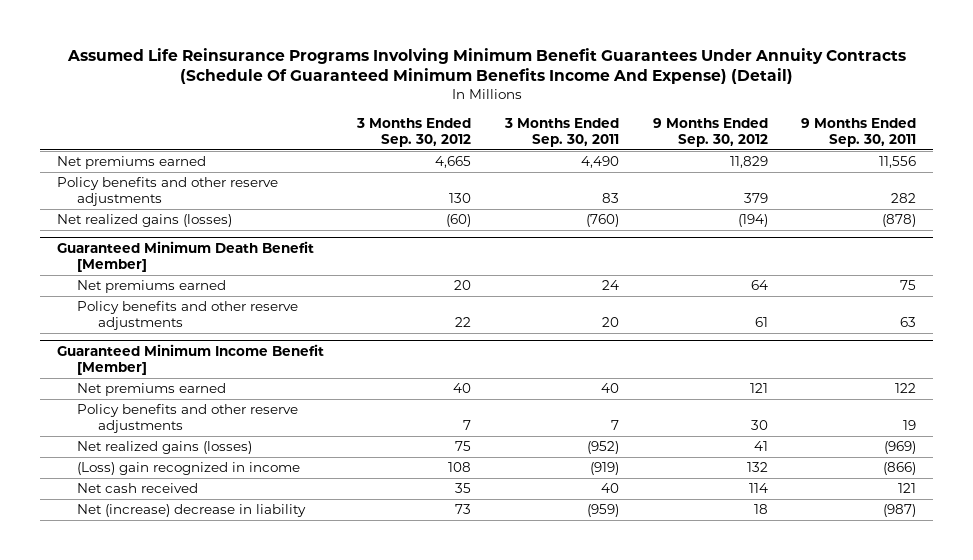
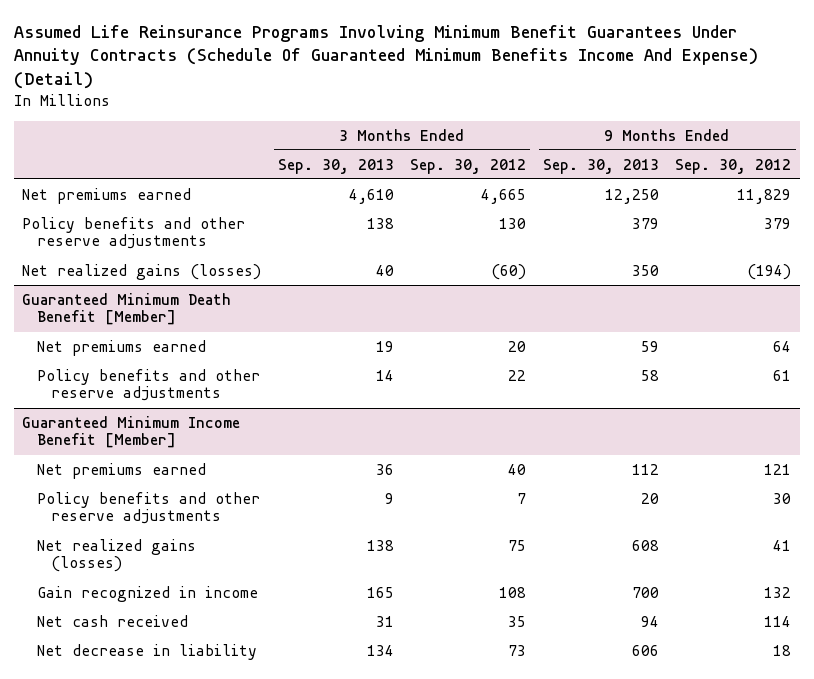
[504,118,620,147] 3 Months Ended Sep. 30, 2011 -> none
[801,118,917,147] 9 Months Ended Sep. 30, 2011 -> none
none -> [277,158,394,174] Sep. 30, 2013
none -> [542,158,659,174] Sep. 30, 2013
[77,462,301,476] (Loss) gain recognized in income -> [36,585,258,602] Gain recognized in income
[77,504,307,518] Net (increase) decrease in liability -> [36,643,257,660] Net decrease in liability

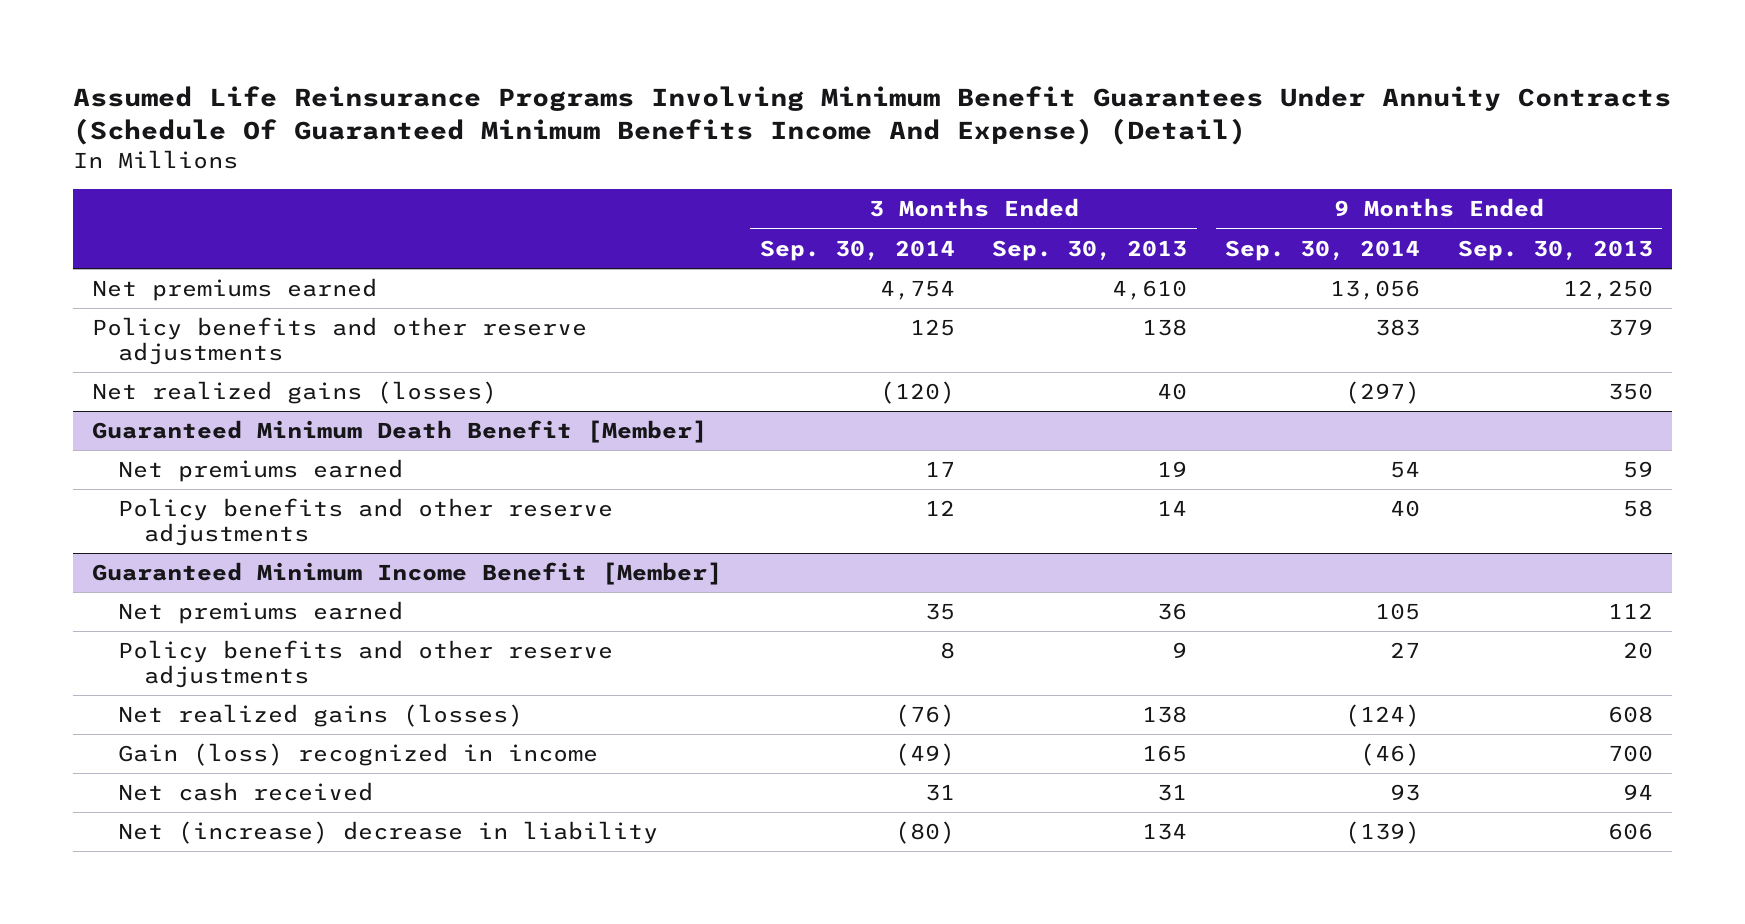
[410,158,527,174] Sep. 30, 2012 -> none
[675,158,792,174] Sep. 30, 2012 -> none
none -> [759,239,955,261] Sep. 30, 2014
none -> [1225,239,1421,261] Sep. 30, 2014
[36,585,258,602] Gain recognized in income -> [117,743,598,767] Gain (loss) recognized in income
[36,643,257,660] Net decrease in liability -> [117,821,658,845] Net (increase) decrease in liability

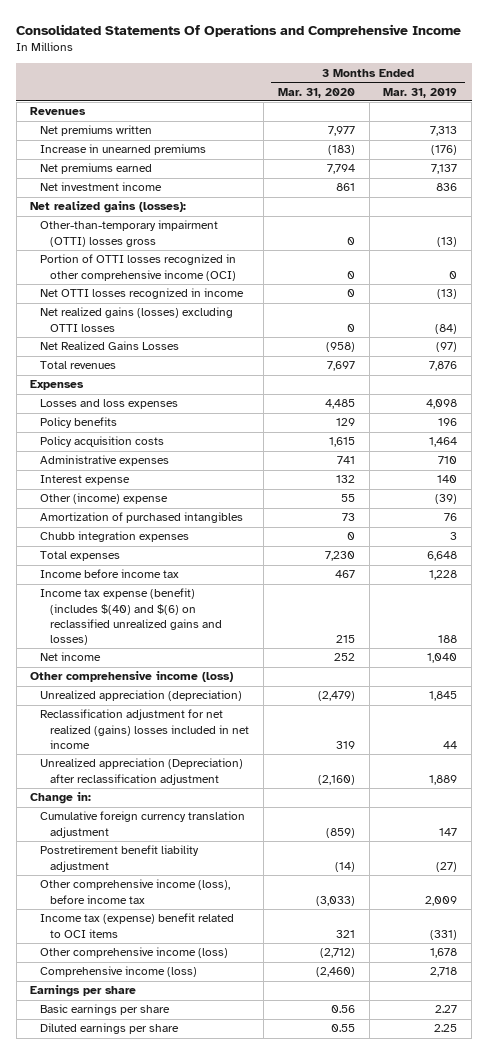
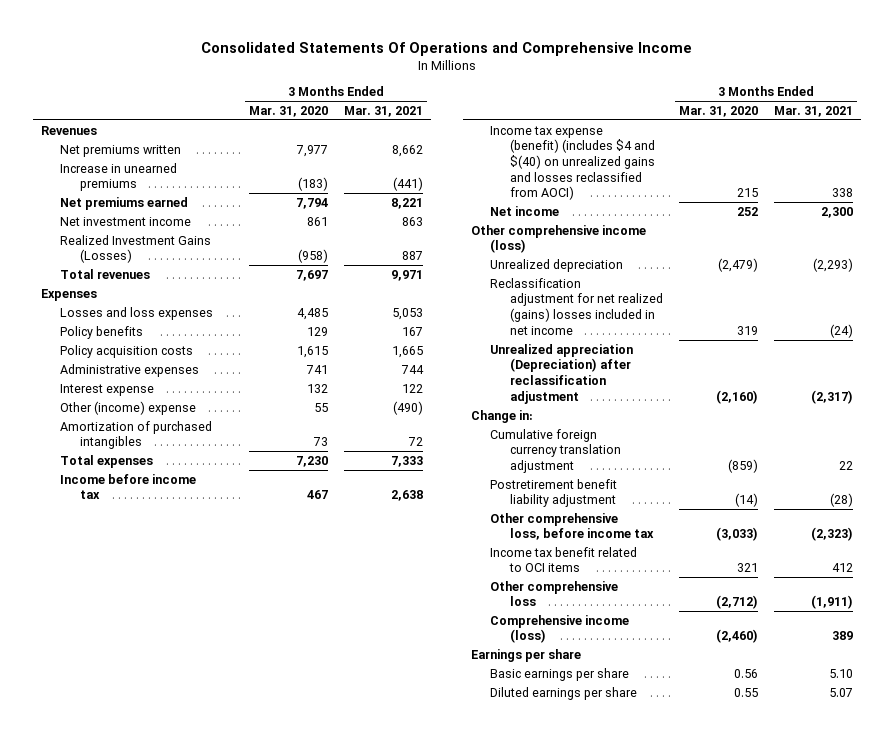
[383,87,458,98] Mar. 31, 2019 -> none
none -> [343,106,423,118] Mar. 31, 2021
[30,201,187,214] Net realized gains (losses): -> none
[40,220,219,247] Other-than-temporary impairment (OTTI) losses gross -> none
[40,254,237,281] Portion of OTTI losses recognized in other comprehensive income (OCI) -> none
[40,288,245,300] Net OTTI losses recognized in income -> none
[40,307,234,332] Net realized gains (losses) excluding OTTI losses -> none
[40,341,180,351] Net Realized Gains Losses -> [60,234,212,264] Realized Investment Gains (Losses)
[40,531,190,543] Chubb integration expenses -> none
[40,588,223,646] Income tax expense (benefit) (includes $(40) and $(6) on reclassified unrealized gains and losses) -> [490,125,655,201] Income tax expense (benefit) (includes $4 and $(40) on unrealized gains and losses reclassified from AOCI)
[40,690,243,702] Unrealized appreciation (depreciation) -> [490,258,624,272] Unrealized depreciation
[40,879,231,904] Other comprehensive income (loss), before income tax -> [490,512,654,541] Other comprehensive loss, before income tax
[40,913,235,938] Income tax (expense) benefit related to OCI items -> [490,546,638,573] Income tax benefit related to OCI items
[40,947,229,959] Other comprehensive income (loss) -> [490,580,619,607] Other comprehensive loss

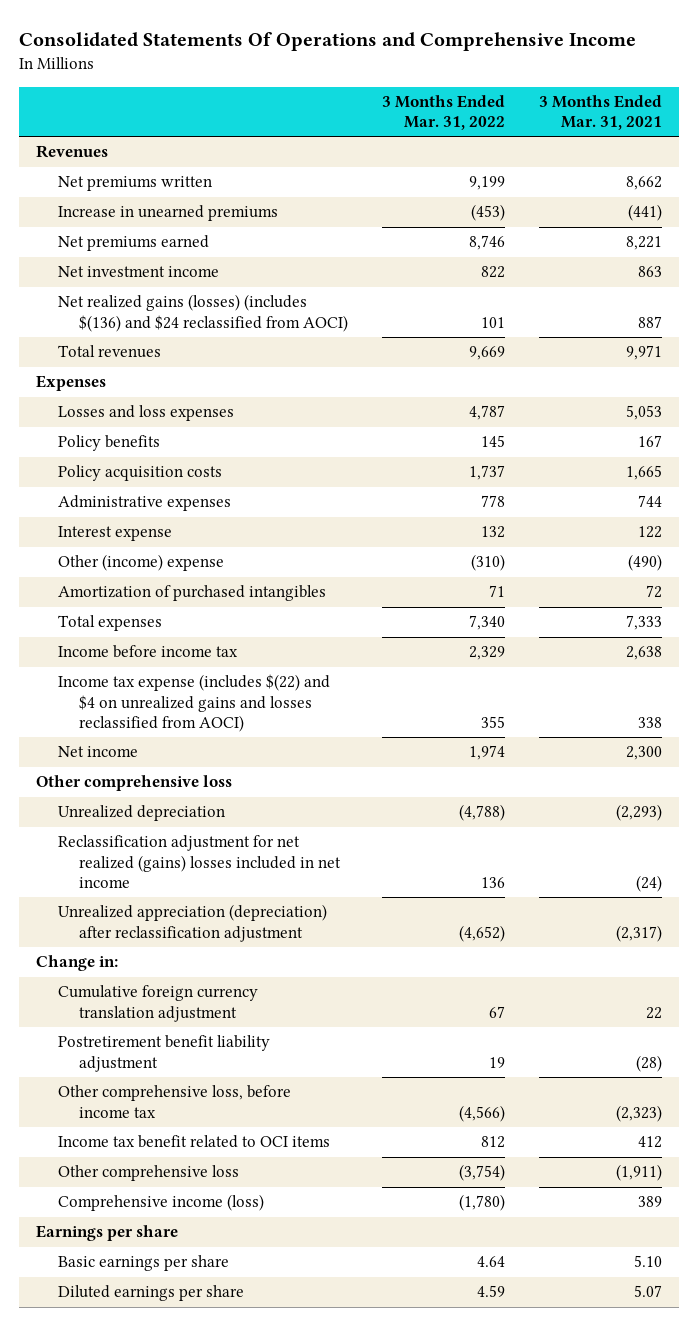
[248,106,328,118] Mar. 31, 2020 -> none
none -> [381,94,505,131] 3 Months Ended Mar. 31, 2022
[60,234,212,264] Realized Investment Gains (Losses) -> [57,294,349,332] Net realized gains (losses) (includes $(136) and $24 reclassified from AOCI)
[490,125,655,201] Income tax expense (benefit) (includes $4 and $(40) on unrealized gains and losses reclassified from AOCI) -> [57,674,330,732] Income tax expense (includes $(22) and $4 on unrealized gains and losses reclassified from AOCI)
[470,224,646,254] Other comprehensive income (loss) -> [36,775,233,792] Other comprehensive loss
[490,343,634,404] Unrealized appreciation (Depreciation) after reclassification adjustment -> [57,904,327,942] Unrealized appreciation (depreciation) after reclassification adjustment

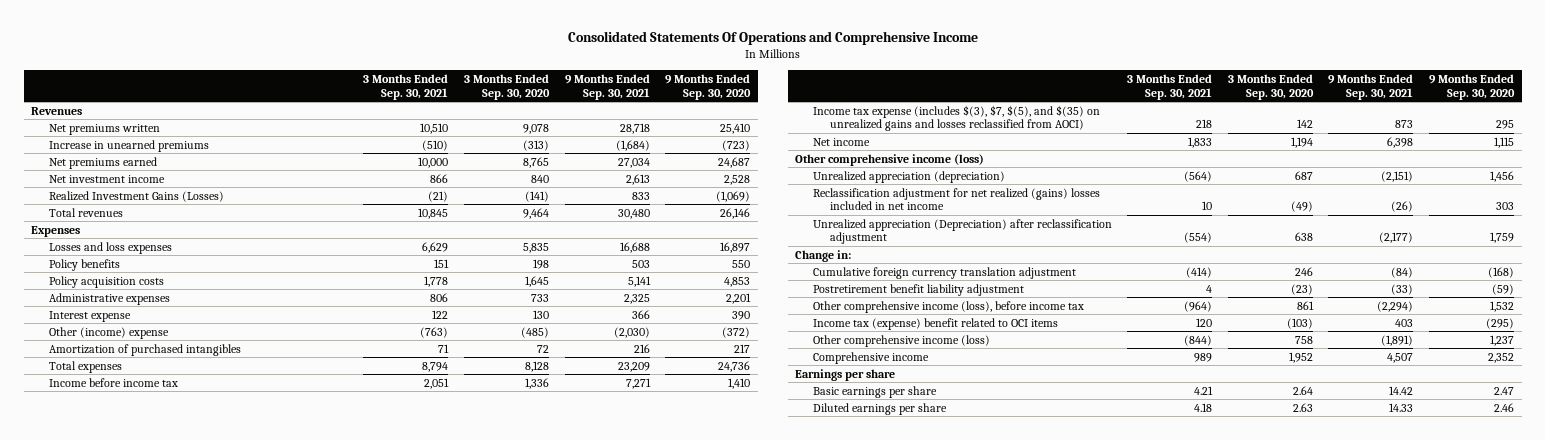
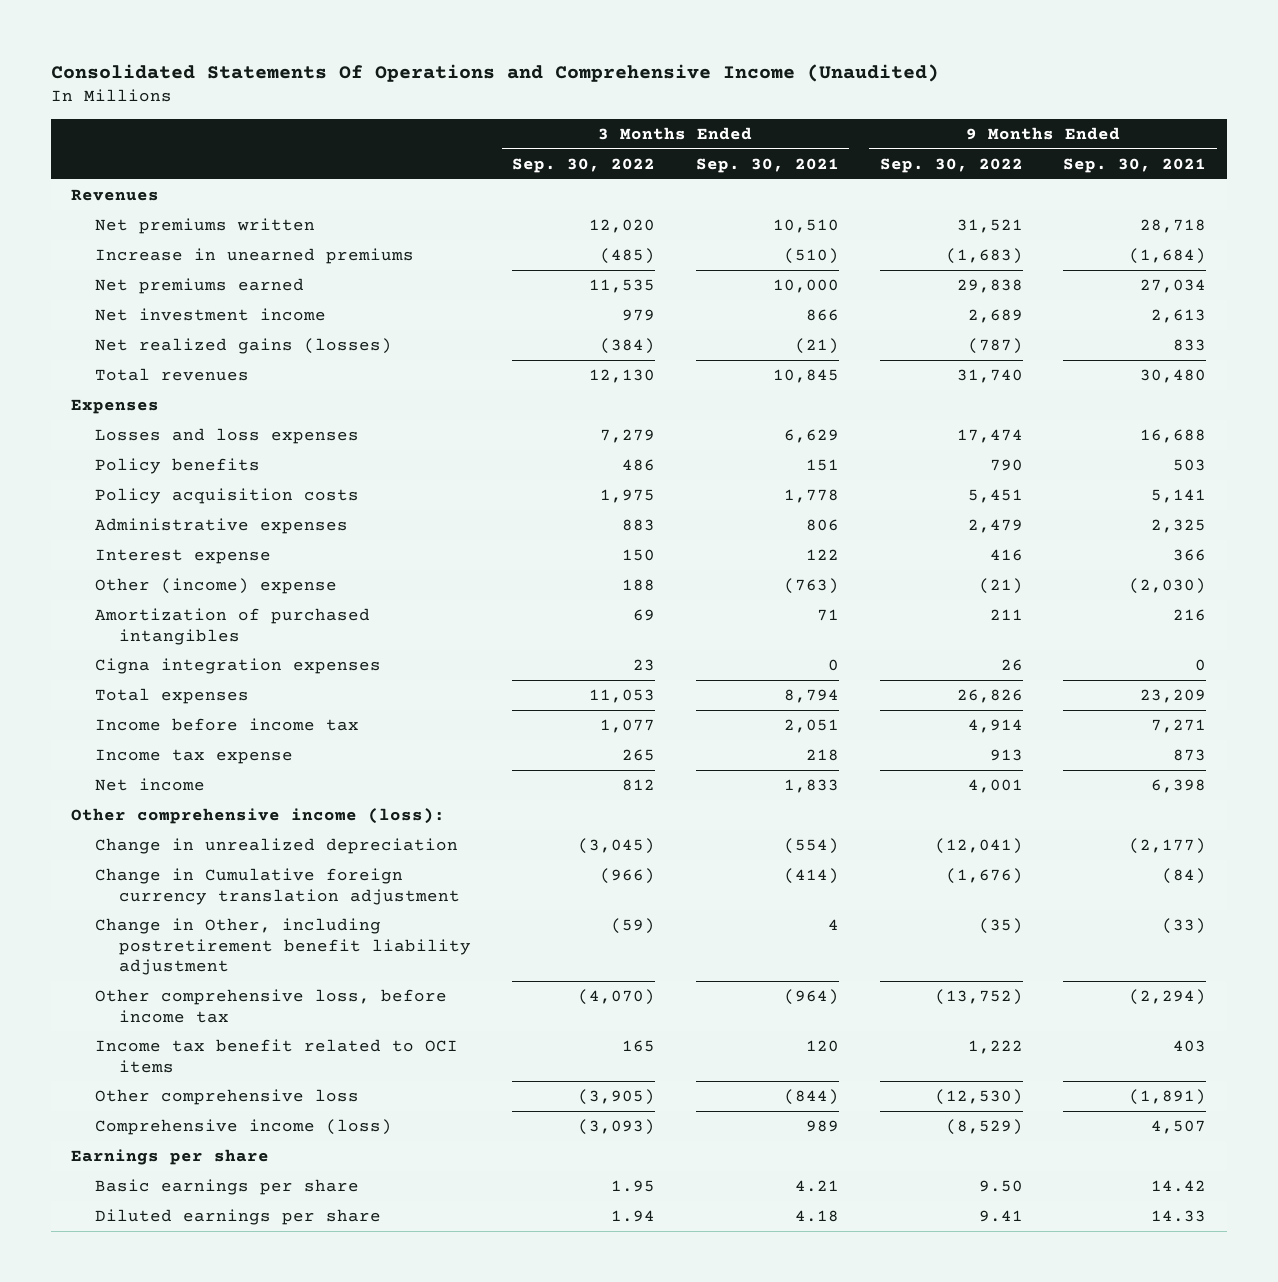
[567,31,978,46] Consolidated Statements Of Operations and Comprehensive Income -> [50,63,939,82] Consolidated Statements Of Operations and Comprehensive Income (Unaudited)
[463,73,550,100] 3 Months Ended Sep. 30, 2020 -> none
[665,73,752,100] 9 Months Ended Sep. 30, 2020 -> none
none -> [511,157,655,173] Sep. 30, 2022
none -> [879,157,1023,173] Sep. 30, 2022
[48,190,224,202] Realized Investment Gains (Losses) -> [95,338,393,355] Net realized gains (losses)
none -> [95,658,382,675] Cigna integration expenses
[812,104,1100,132] Income tax expense (includes $(3), $7, $(5), and $(35) on unrealized gains and losses reclassified from AOCI) -> [95,749,294,765] Income tax expense
[812,170,1005,183] Unrealized appreciation (depreciation) -> none
[812,187,1100,211] Reclassification adjustment for net realized (gains) losses included in net income -> none
[795,249,852,262] Change in: -> none
[795,153,985,166] Other comprehensive income (loss) -> [71,808,446,825] Other comprehensive income (loss):
[812,218,1112,245] Unrealized appreciation (Depreciation) after reclassification adjustment -> [95,838,459,855] Change in unrealized depreciation
[812,266,1076,279] Cumulative foreign currency translation adjustment -> [95,868,461,905] Change in Cumulative foreign currency translation adjustment
[812,283,1024,296] Postretirement benefit liability adjustment -> [95,918,472,975] Change in Other, including postretirement benefit liability adjustment
[812,300,1084,313] Other comprehensive income (loss), before income tax -> [95,989,448,1023] Other comprehensive loss, before income tax
[812,317,1058,330] Income tax (expense) benefit related to OCI items -> [95,1039,459,1073] Income tax benefit related to OCI items
[812,334,990,347] Other comprehensive income (loss) -> [95,1089,360,1106] Other comprehensive loss
[812,351,929,364] Comprehensive income -> [95,1119,393,1136] Comprehensive income (loss)

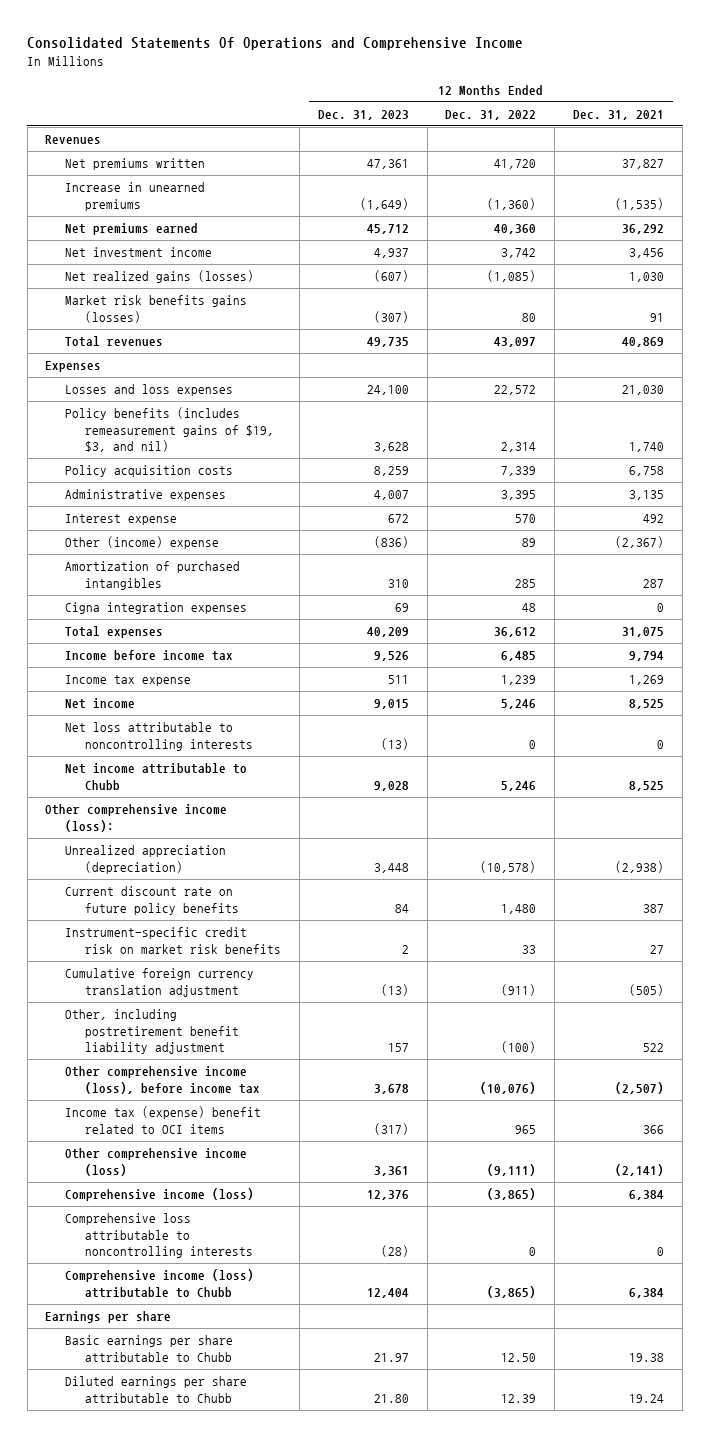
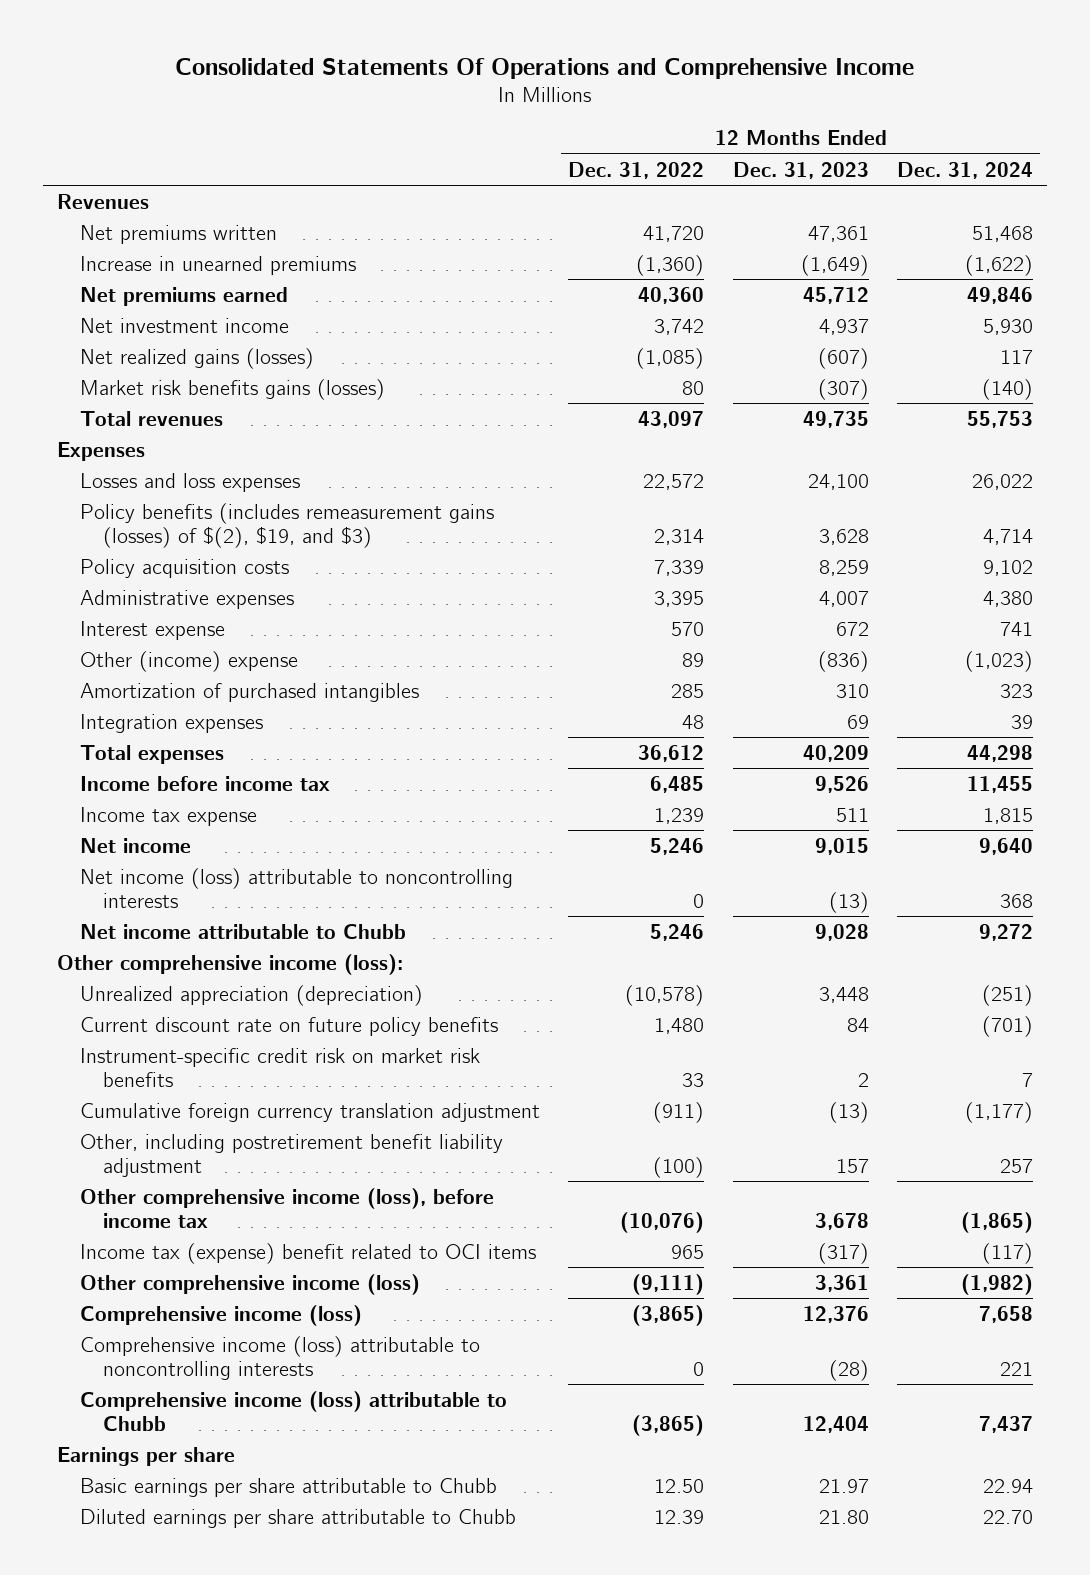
[573,109,665,120] Dec. 31, 2021 -> none
none -> [897,161,1034,179] Dec. 31, 2024
[65,407,274,453] Policy benefits (includes remeasurement gains of $19, $3, and nil) -> [79,502,494,548] Policy benefits (includes remeasurement gains (losses) of $(2), $19, and $3)
[65,602,248,615] Cigna integration expenses -> [79,713,263,733] Integration expenses
[65,722,253,751] Net loss attributable to noncontrolling interests -> [79,867,513,908] Net income (loss) attributable to noncontrolling interests
[65,1213,253,1259] Comprehensive loss attributable to noncontrolling interests -> [79,1335,480,1380] Comprehensive income (loss) attributable to noncontrolling interests

